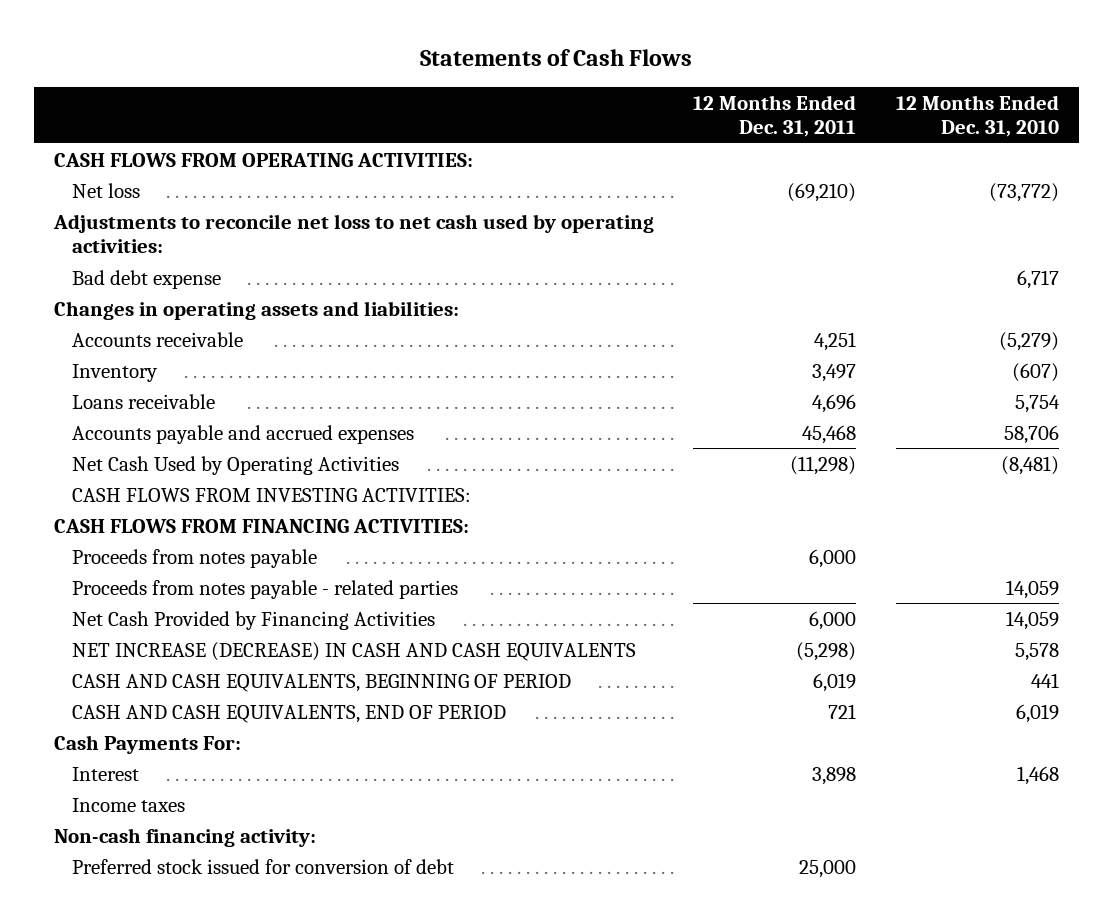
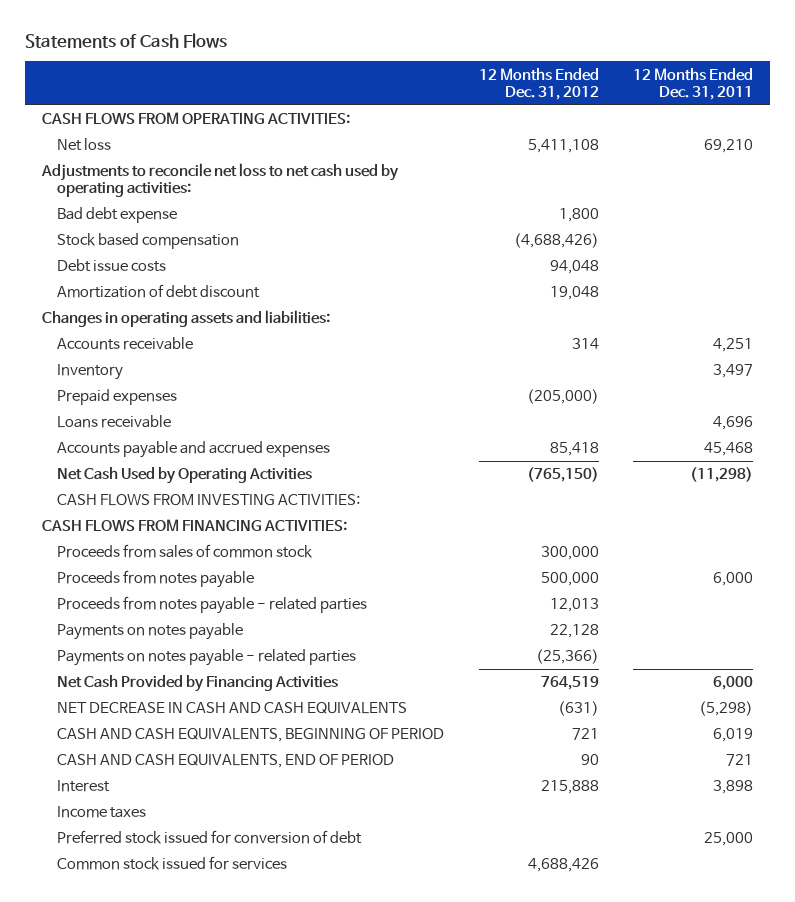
[896,95,1060,138] 12 Months Ended Dec. 31, 2010 -> none
none -> [478,67,599,100] 12 Months Ended Dec. 31, 2012
[787,182,857,202] (69,210) -> [703,139,753,154] 69,210
none -> [57,233,240,250] Stock based compensation
none -> [57,259,167,273] Debt issue costs
none -> [57,284,261,299] Amortization of debt discount
none -> [57,389,178,406] Prepaid expenses
none -> [57,544,314,559] Proceeds from sales of common stock
none -> [57,623,244,641] Payments on notes payable
none -> [57,649,357,667] Payments on notes payable - related parties
[71,641,636,661] NET INCREASE (DECREASE) IN CASH AND CASH EQUIVALENTS -> [57,702,408,715] NET DECREASE IN CASH AND CASH EQUIVALENTS
[53,734,241,754] Cash Payments For: -> none
[53,827,316,847] Non-cash financing activity: -> none
none -> [57,856,288,871] Common stock issued for services

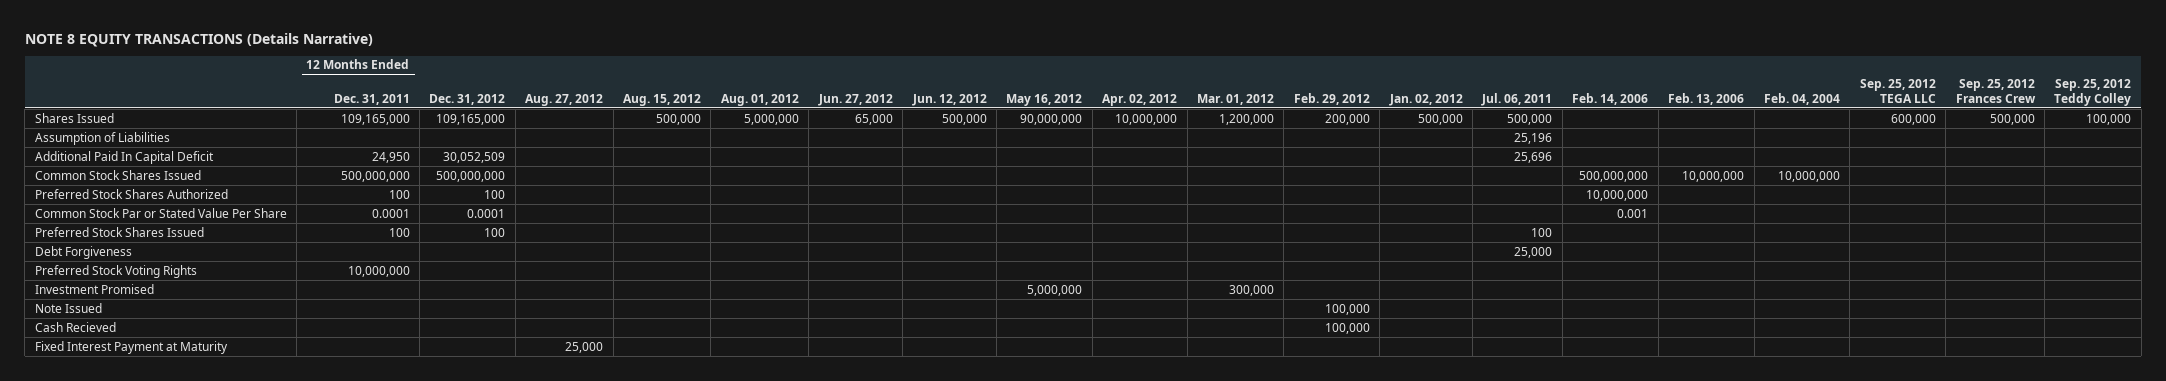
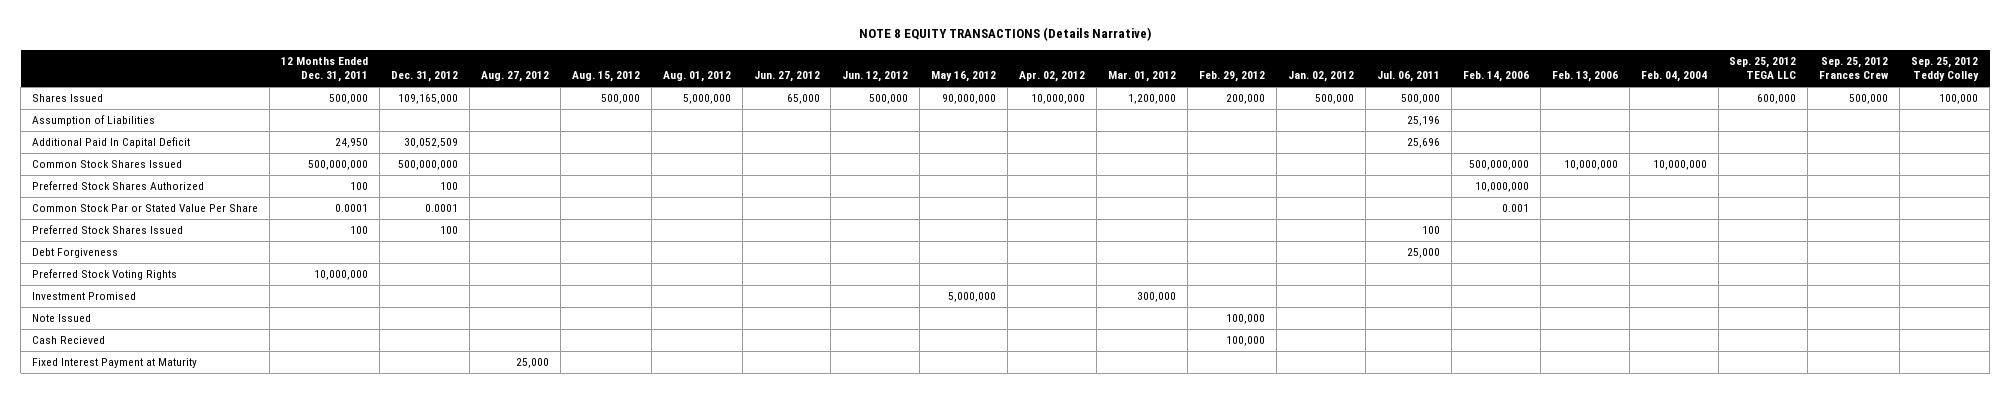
[340,113,410,125] 109,165,000 -> [329,94,369,105] 500,000

